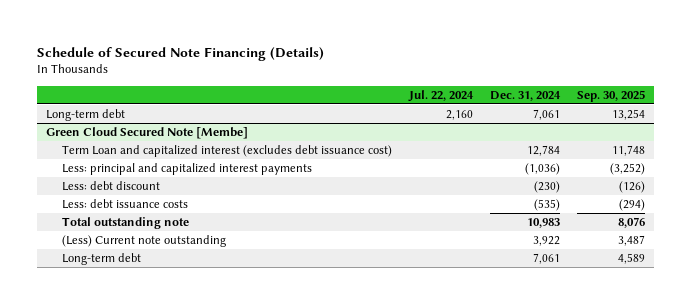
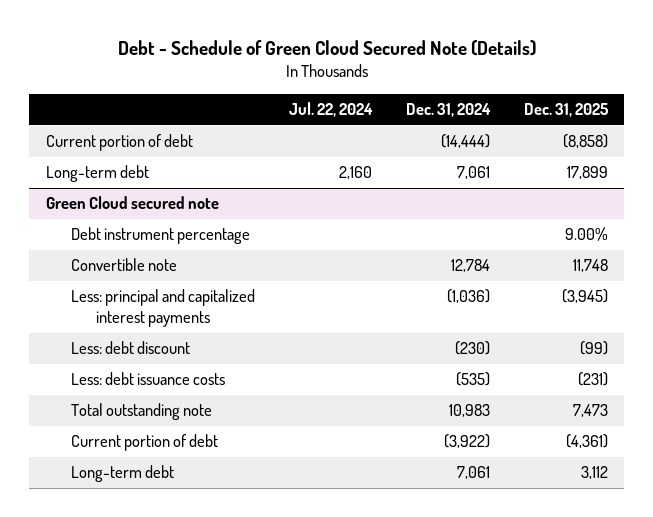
[37,46,325,61] Schedule of Secured Note Financing (Details) -> [117,39,536,56] Debt - Schedule of Green Cloud Secured Note (Details)
[577,89,646,102] Sep. 30, 2025 -> none
none -> [523,103,609,118] Dec. 31, 2025
none -> [45,134,193,152] Current portion of debt
[45,127,248,140] Green Cloud Secured Note [Membe] -> [45,196,219,210] Green Cloud secured note
none -> [71,227,251,245] Debt instrument percentage
[62,145,393,158] Term Loan and capitalized interest (excludes debt issuance cost) -> [71,258,178,272] Convertible note
[62,235,227,248] (Less) Current note outstanding -> none
none -> [71,434,219,452] Current portion of debt

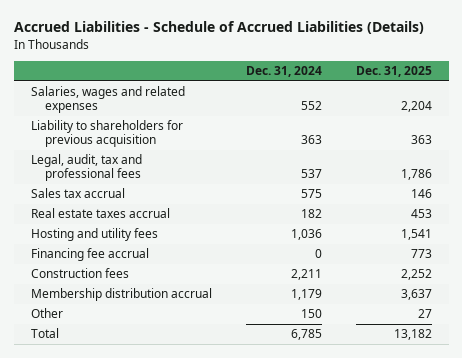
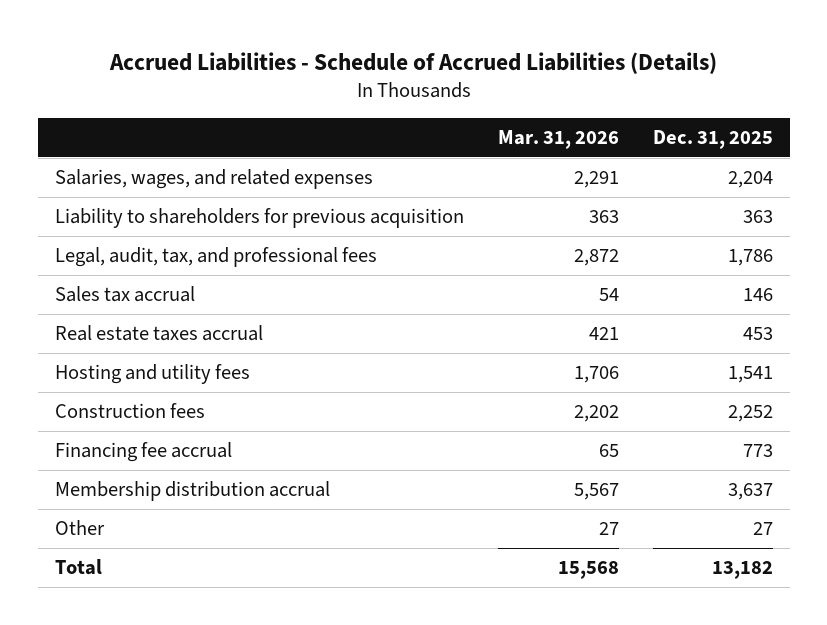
[245,66,322,78] Dec. 31, 2024 -> none
none -> [497,130,619,150] Mar. 31, 2026
[30,86,185,114] Salaries, wages and related expenses -> [54,169,373,190] Salaries, wages, and related expenses
[30,154,142,182] Legal, audit, tax and professional fees -> [54,247,377,268] Legal, audit, tax, and professional fees
[30,248,149,262] Financing fee accrual -> [54,442,232,463] Financing fee accrual

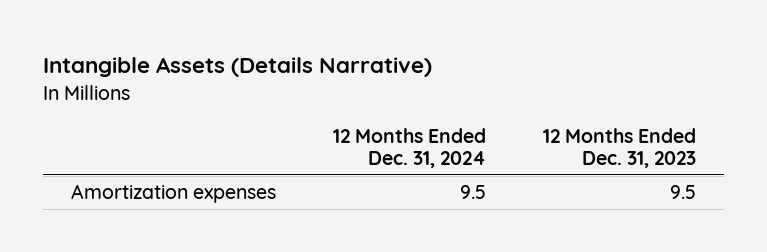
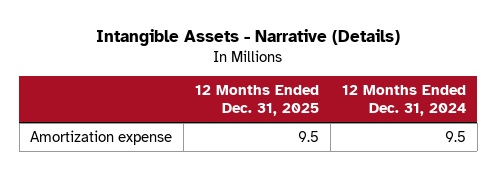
[43,57,433,78] Intangible Assets (Details Narrative) -> [96,28,401,46] Intangible Assets - Narrative (Details)
[542,127,696,169] 12 Months Ended Dec. 31, 2023 -> none
none -> [195,85,320,117] 12 Months Ended Dec. 31, 2025
[71,184,277,204] Amortization expenses -> [30,130,173,146] Amortization expense

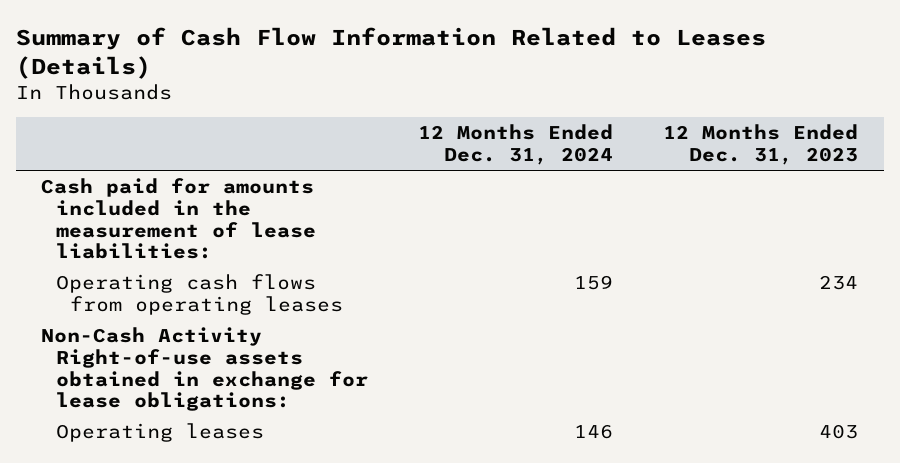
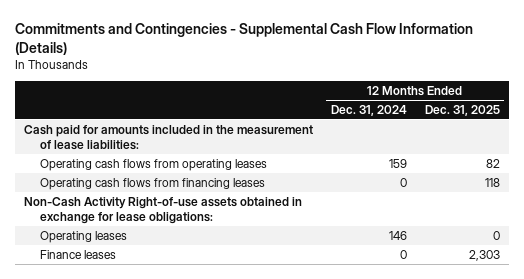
[15,26,766,79] Summary of Cash Flow Information Related to Leases (Details) -> [14,22,473,55] Commitments and Contingencies - Supplemental Cash Flow Information (Details)
[663,124,859,166] 12 Months Ended Dec. 31, 2023 -> none
none -> [424,104,500,116] Dec. 31, 2025
none -> [40,177,266,190] Operating cash flows from financing leases
none -> [40,249,117,259] Finance leases

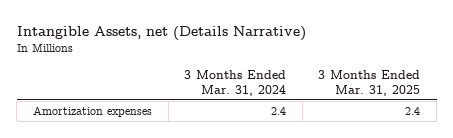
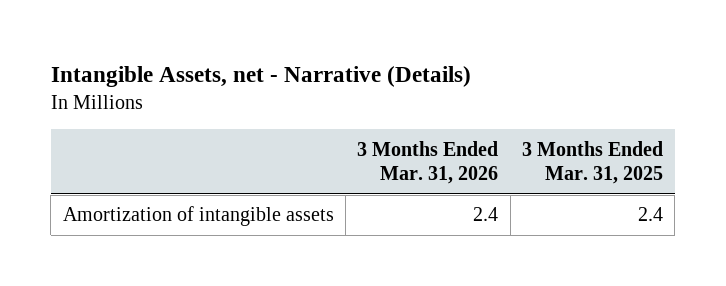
[16,25,306,41] Intangible Assets, net (Details Narrative) -> [50,66,471,88] Intangible Assets, net - Narrative (Details)
[184,69,287,97] 3 Months Ended Mar. 31, 2024 -> none
none -> [357,140,499,185] 3 Months Ended Mar. 31, 2026
[33,106,153,118] Amortization expenses -> [62,206,334,227] Amortization of intangible assets

